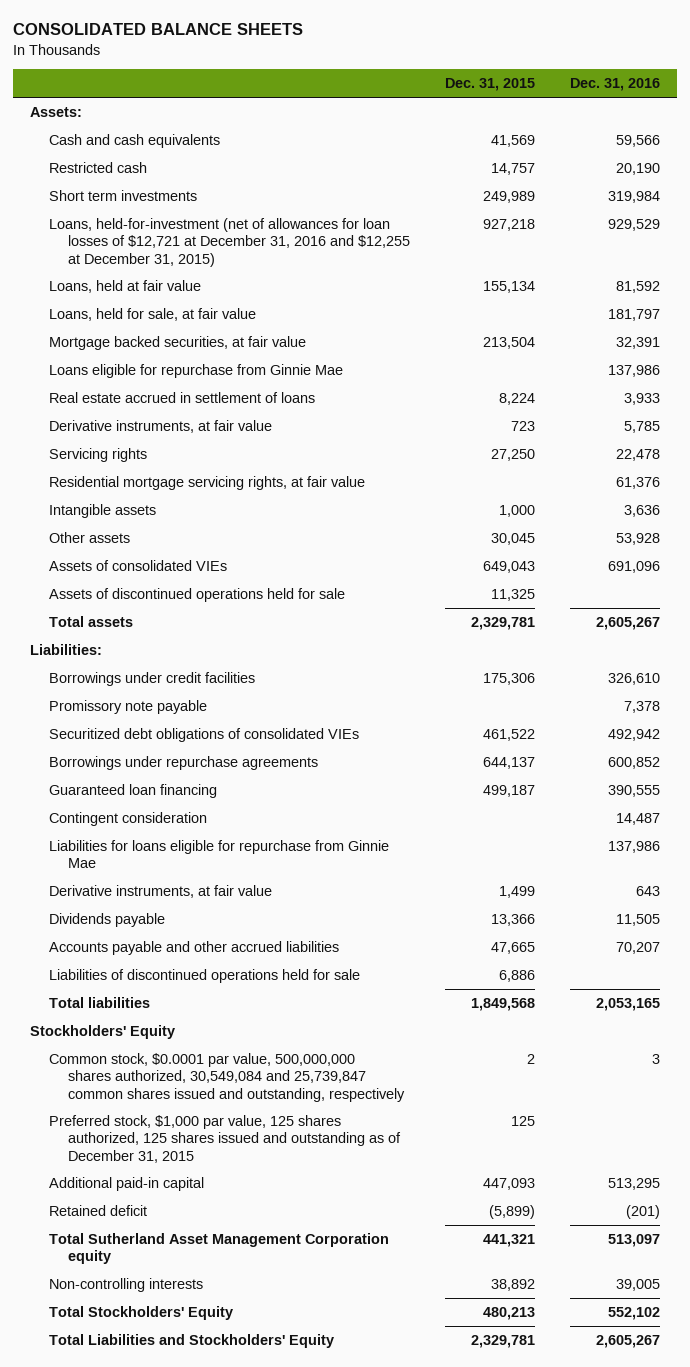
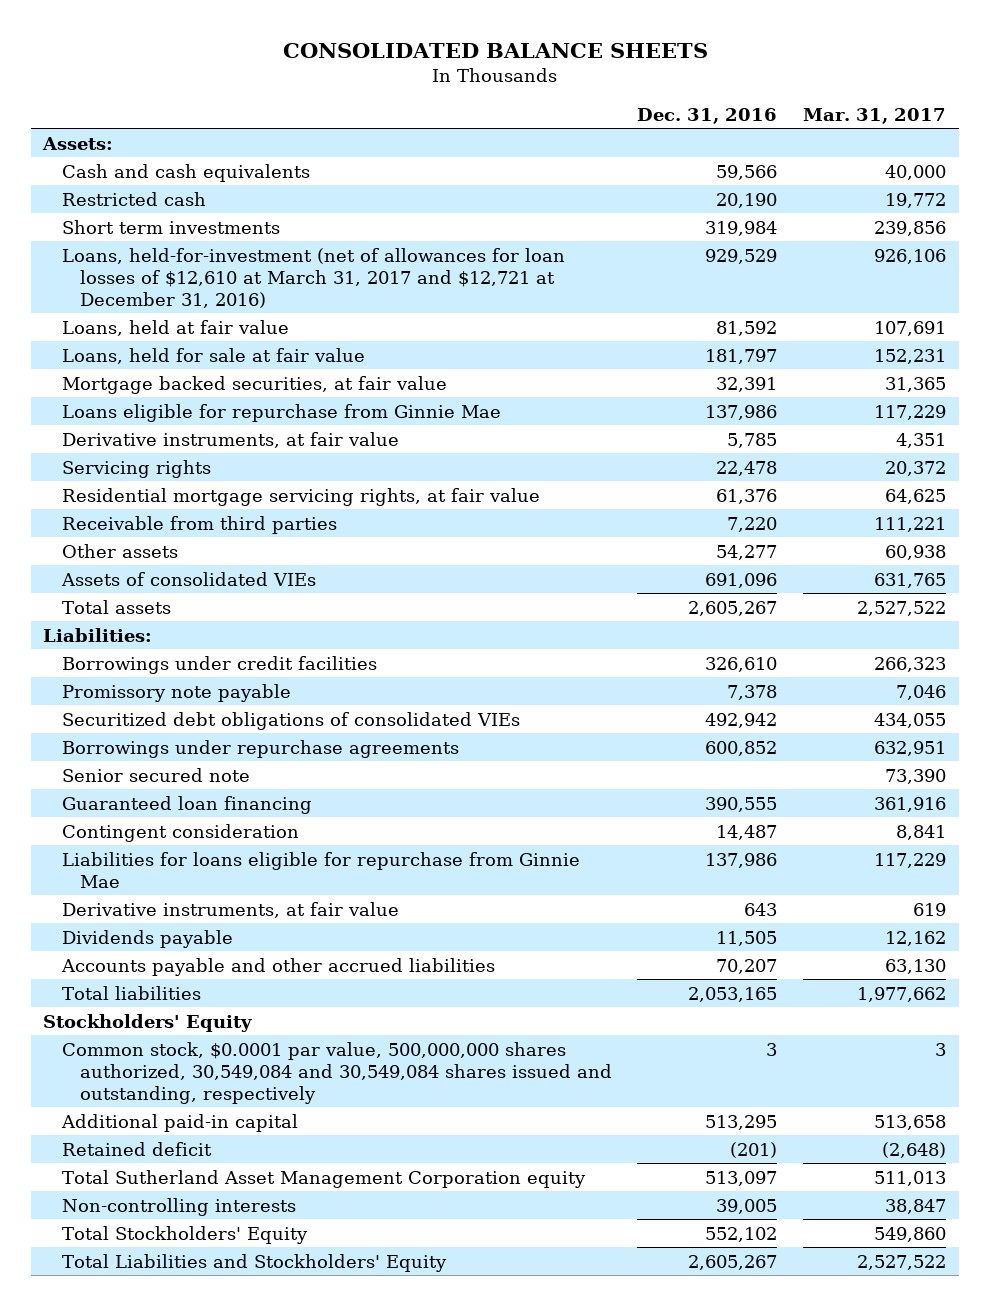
[444,78,535,92] Dec. 31, 2015 -> none
none -> [802,107,946,124] Mar. 31, 2017
[49,217,411,267] Loans, held-for-investment (net of allowances for loan losses of $12,721 at December 31, 2016 and $12,255 at December 31, 2015) -> [61,247,565,308] Loans, held-for-investment (net of allowances for loan losses of $12,610 at March 31, 2017 and $12,721 at December 31, 2016)
[49,307,257,321] Loans, held for sale, at fair value -> [61,347,365,364] Loans, held for sale at fair value
[49,391,316,403] Real estate accrued in settlement of loans -> none
[49,503,157,518] Intangible assets -> none
none -> [61,515,337,534] Receivable from third parties
[615,532,660,545] 53,928 -> [716,544,778,560] 54,277
[49,587,346,602] Assets of discontinued operations held for sale -> none
none -> [61,767,250,782] Senior secured note
[49,968,361,983] Liabilities of discontinued operations held for sale -> none
[49,1114,402,1163] Preferred stock, $1,000 par value, 125 shares authorized, 125 shares issued and outstanding as of December 31, 2015 -> none
[49,1052,406,1102] Common stock, $0.0001 par value, 500,000,000 shares authorized, 30,549,084 and 25,739,847 common shares issued and outstanding, respectively -> [61,1041,612,1104] Common stock, $0.0001 par value, 500,000,000 shares authorized, 30,549,084 and 30,549,084 shares issued and outstanding, respectively

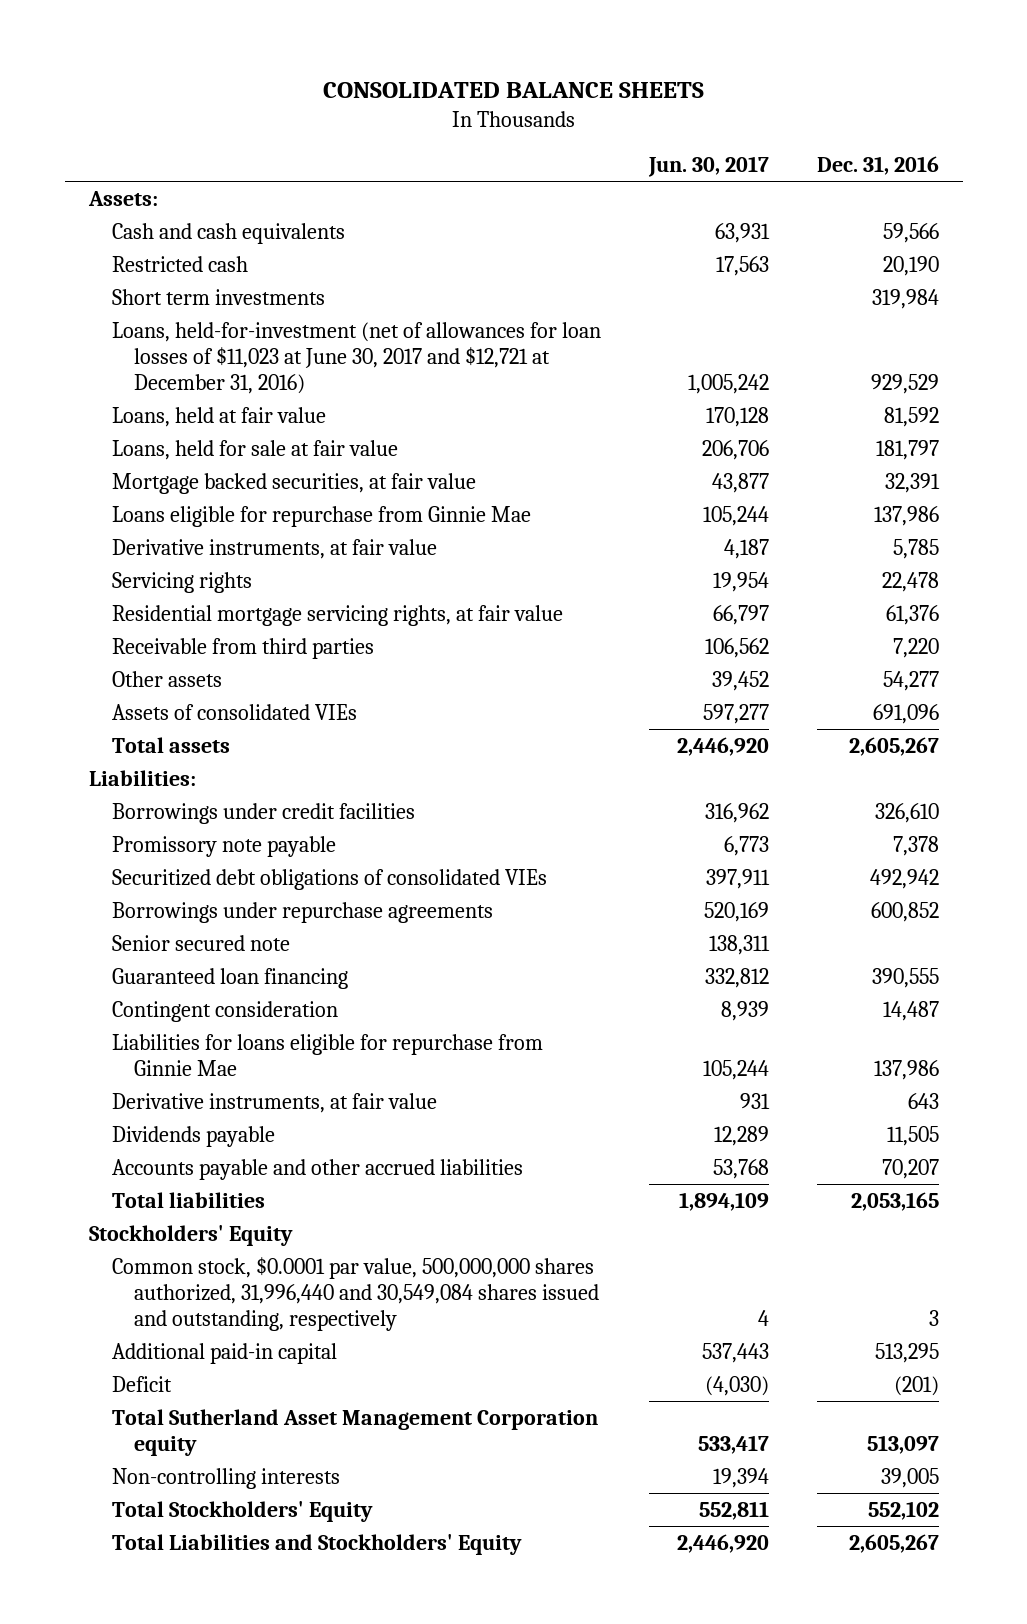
[802,107,946,124] Mar. 31, 2017 -> none
none -> [647,156,769,178] Jun. 30, 2017
[61,247,565,308] Loans, held-for-investment (net of allowances for loan losses of $12,610 at March 31, 2017 and $12,721 at December 31, 2016) -> [111,321,601,395] Loans, held-for-investment (net of allowances for loan losses of $11,023 at June 30, 2017 and $12,721 at December 31, 2016)
[61,1041,612,1104] Common stock, $0.0001 par value, 500,000,000 shares authorized, 30,549,084 and 30,549,084 shares issued and outstanding, respectively -> [111,1256,600,1332] Common stock, $0.0001 par value, 500,000,000 shares authorized, 31,996,440 and 30,549,084 shares issued and outstanding, respectively
[61,1141,212,1156] Retained deficit -> [111,1375,172,1392] Deficit

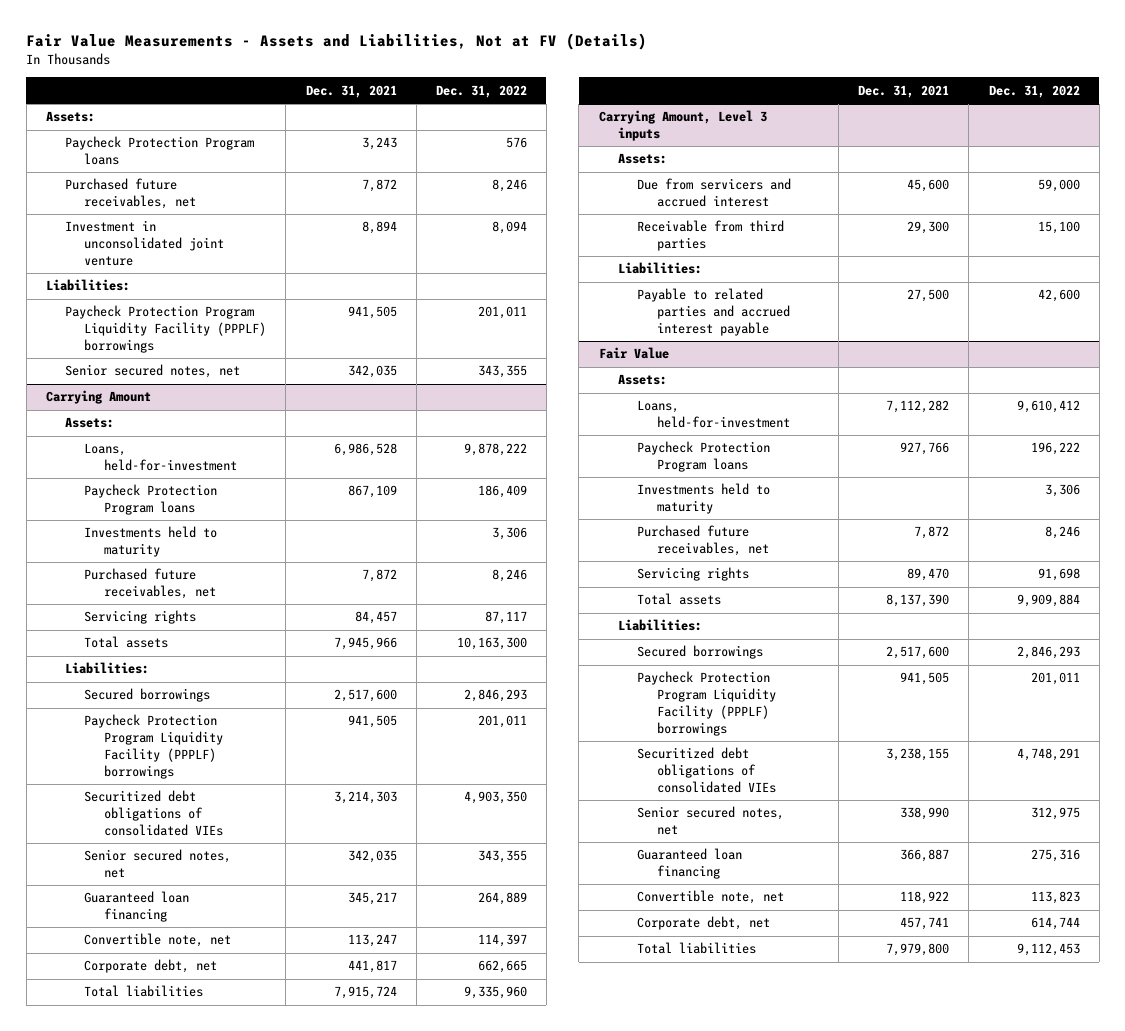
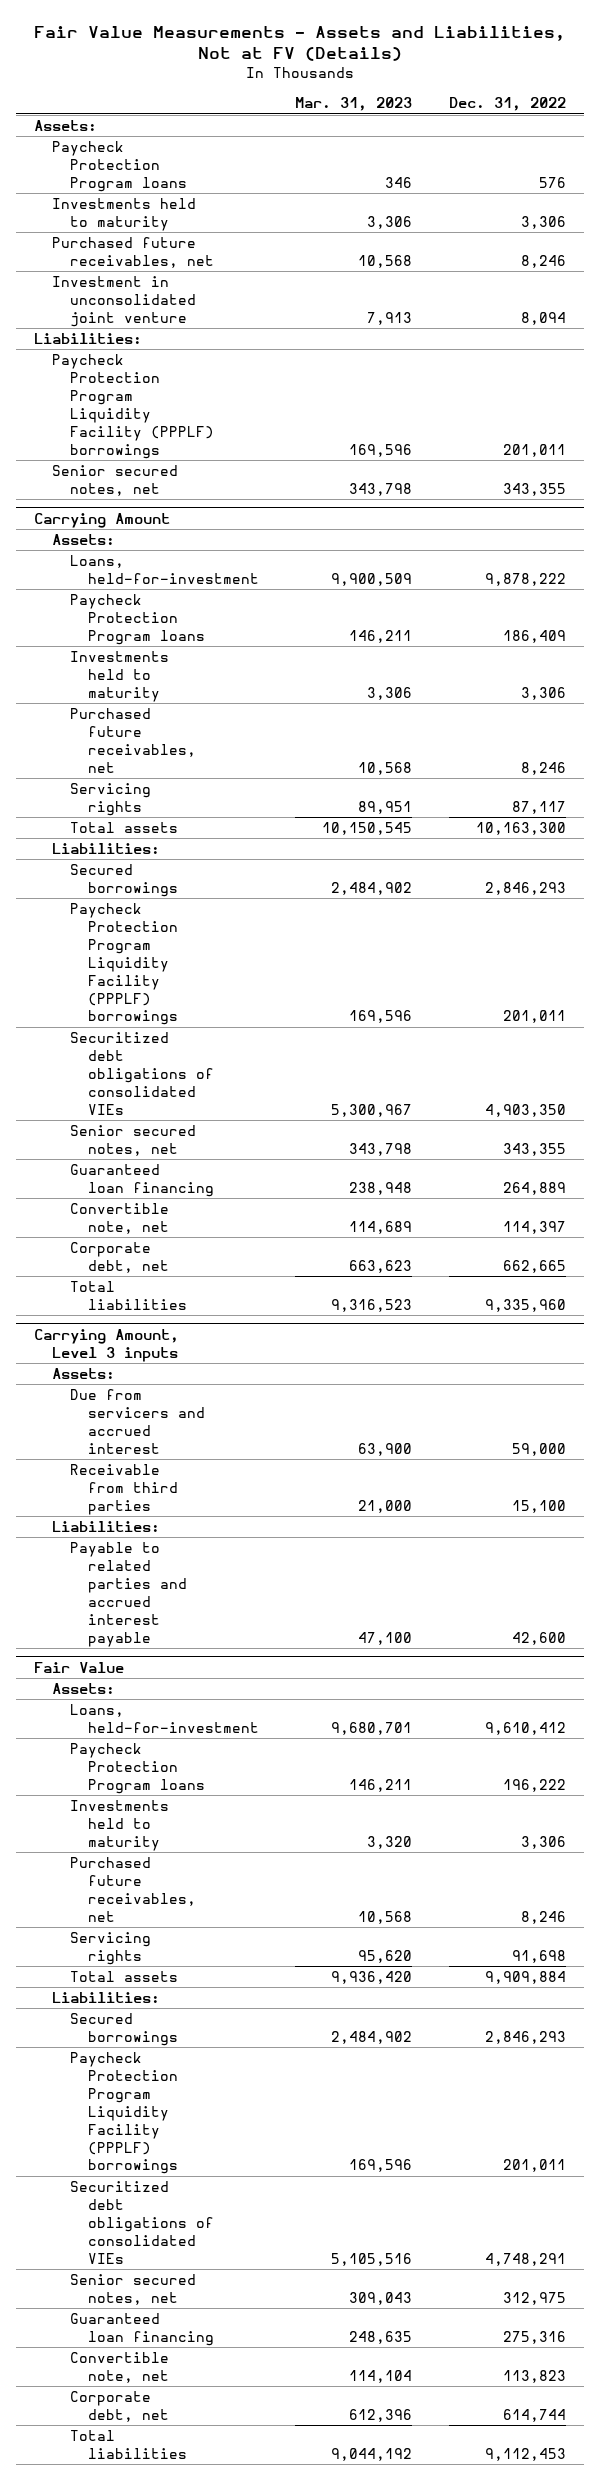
[305,84,397,98] Dec. 31, 2021 -> none
none -> [295,97,413,112] Mar. 31, 2023
none -> [52,198,197,231] Investments held to maturity

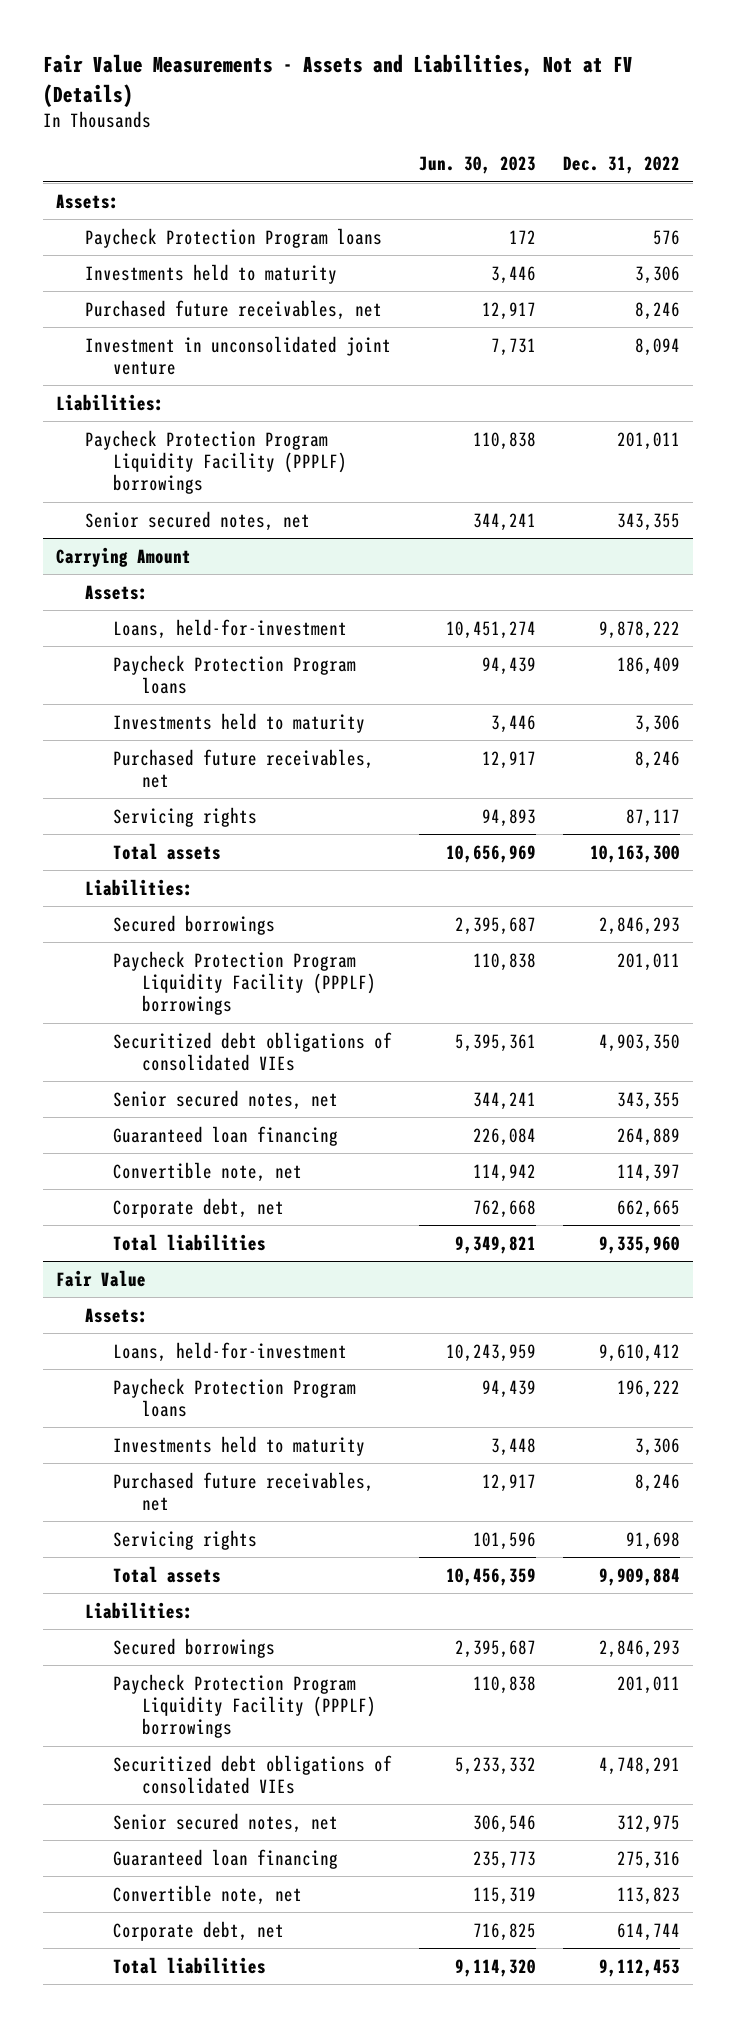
[295,97,413,112] Mar. 31, 2023 -> none
none -> [419,156,537,175] Jun. 30, 2023
[34,1328,180,1362] Carrying Amount, Level 3 inputs -> none
[52,1368,116,1380] Assets: -> none
[70,1389,206,1454] Due from servicers and accrued interest -> none
[70,1464,179,1515] Receivable from third parties -> none
[52,1521,161,1533] Liabilities: -> none
[70,1542,188,1647] Payable to related parties and accrued interest payable -> none

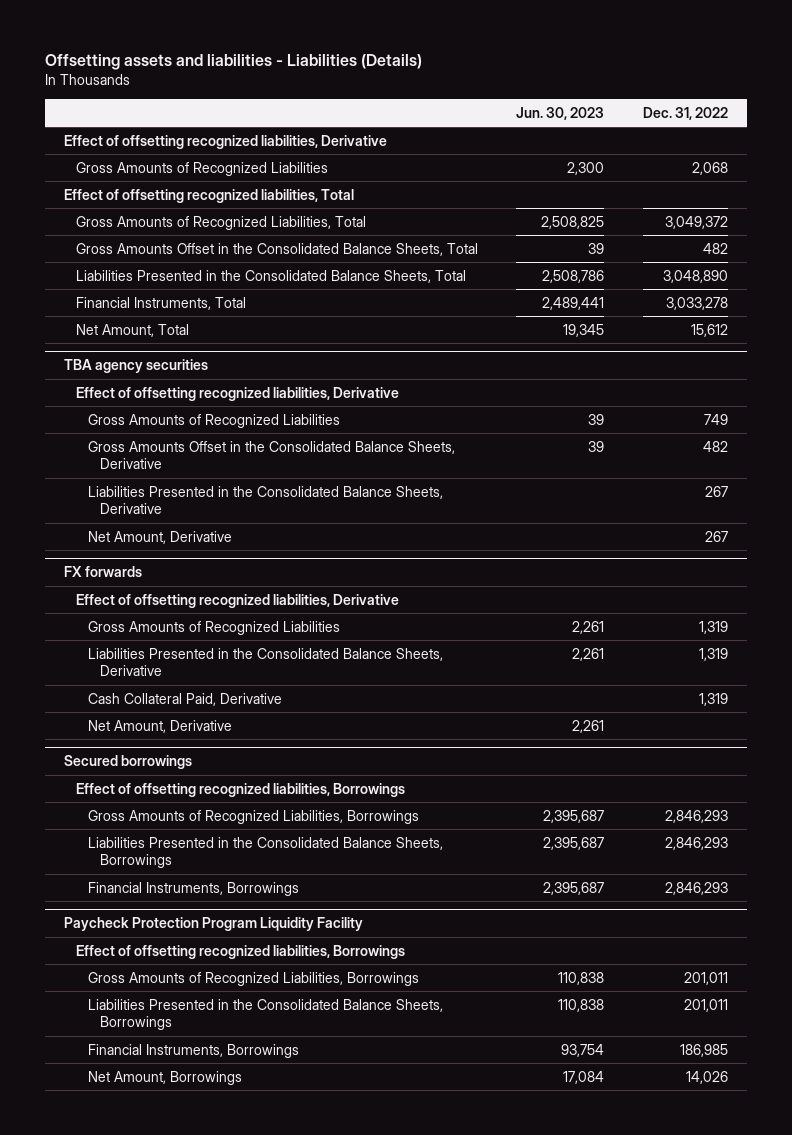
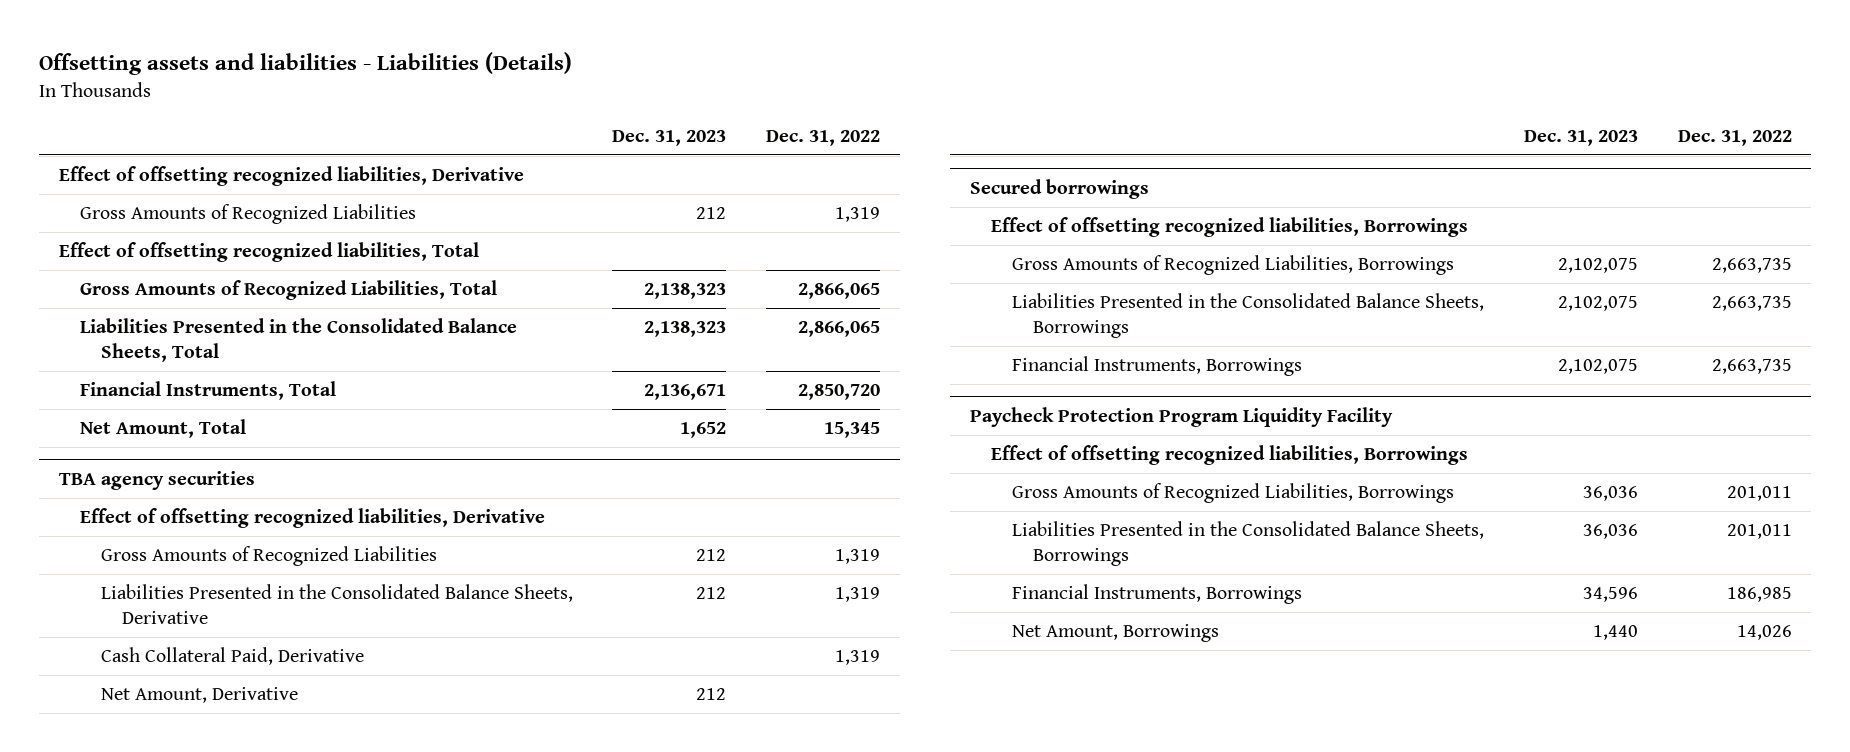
[516,106,605,120] Jun. 30, 2023 -> none
none -> [612,129,727,146] Dec. 31, 2023
[691,161,728,175] 2,068 -> [835,207,881,223] 1,319
[75,242,478,256] Gross Amounts Offset in the Consolidated Balance Sheets, Total -> none
[664,215,728,229] 3,049,372 -> [798,283,881,300] 2,866,065
[662,269,728,283] 3,048,890 -> [798,321,881,338] 2,866,065
[665,296,728,310] 3,033,278 -> [798,384,881,401] 2,850,720
[690,323,728,337] 15,612 -> [824,422,881,439] 15,345
[87,413,340,428] Gross Amounts of Recognized Liabilities -> none
[87,440,455,470] Gross Amounts Offset in the Consolidated Balance Sheets, Derivative -> none
[87,485,443,515] Liabilities Presented in the Consolidated Balance Sheets, Derivative -> none
[87,530,232,544] Net Amount, Derivative -> none
[63,566,142,578] FX forwards -> none
[75,593,399,608] Effect of offsetting recognized liabilities, Derivative -> none
[664,809,728,823] 2,846,293 -> [1711,258,1792,274] 2,663,735
[664,836,728,850] 2,846,293 -> [1711,296,1792,312] 2,663,735
[664,881,728,895] 2,846,293 -> [1711,359,1792,375] 2,663,735

